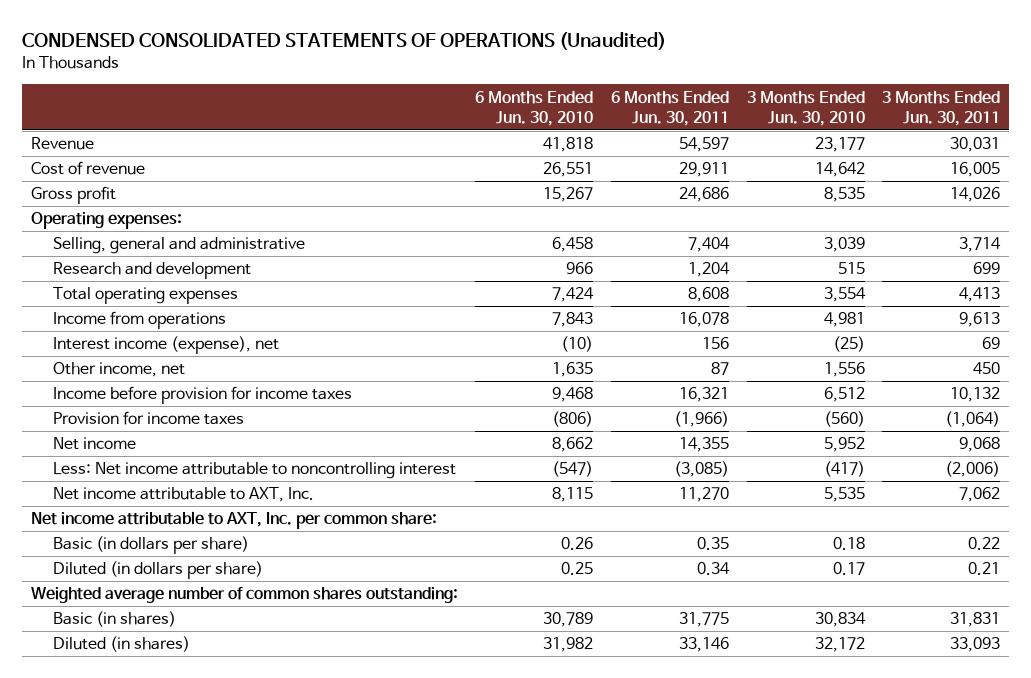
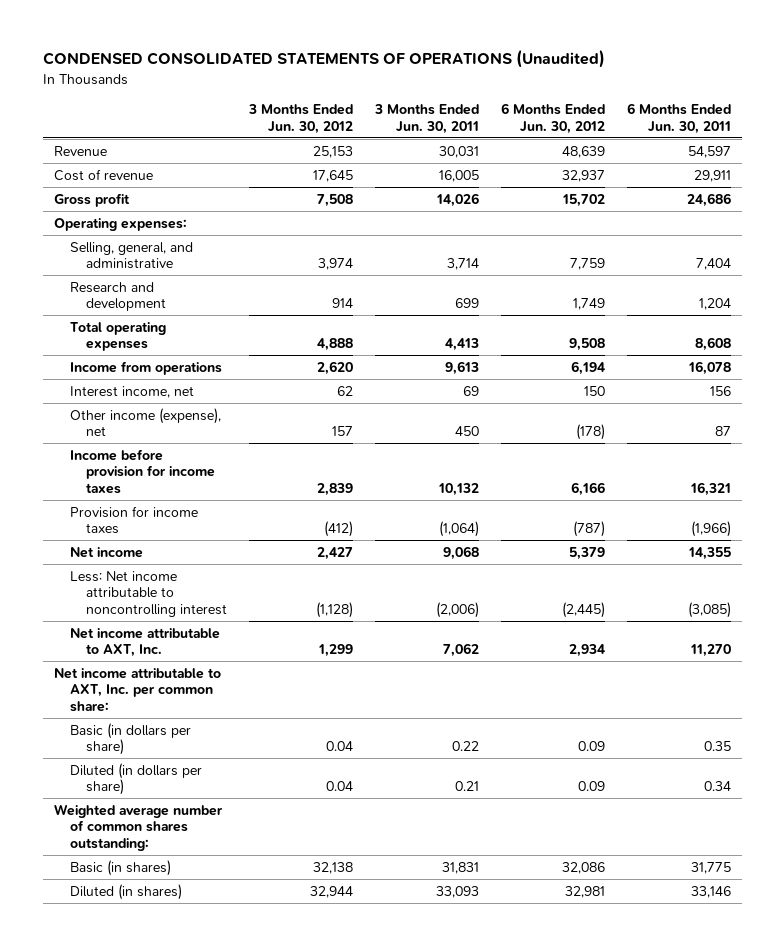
[475,90,594,126] 6 Months Ended Jun. 30, 2010 -> none
[746,90,865,126] 3 Months Ended Jun. 30, 2010 -> none
none -> [247,104,353,134] 3 Months Ended Jun. 30, 2012
none -> [500,103,605,134] 6 Months Ended Jun. 30, 2012
[53,237,306,255] Selling, general and administrative -> [69,241,193,270] Selling, general, and administrative
[53,336,280,355] Interest income (expense), net -> [69,385,194,398] Interest income, net
[53,362,186,378] Other income, net -> [69,407,221,437] Other income (expense), net

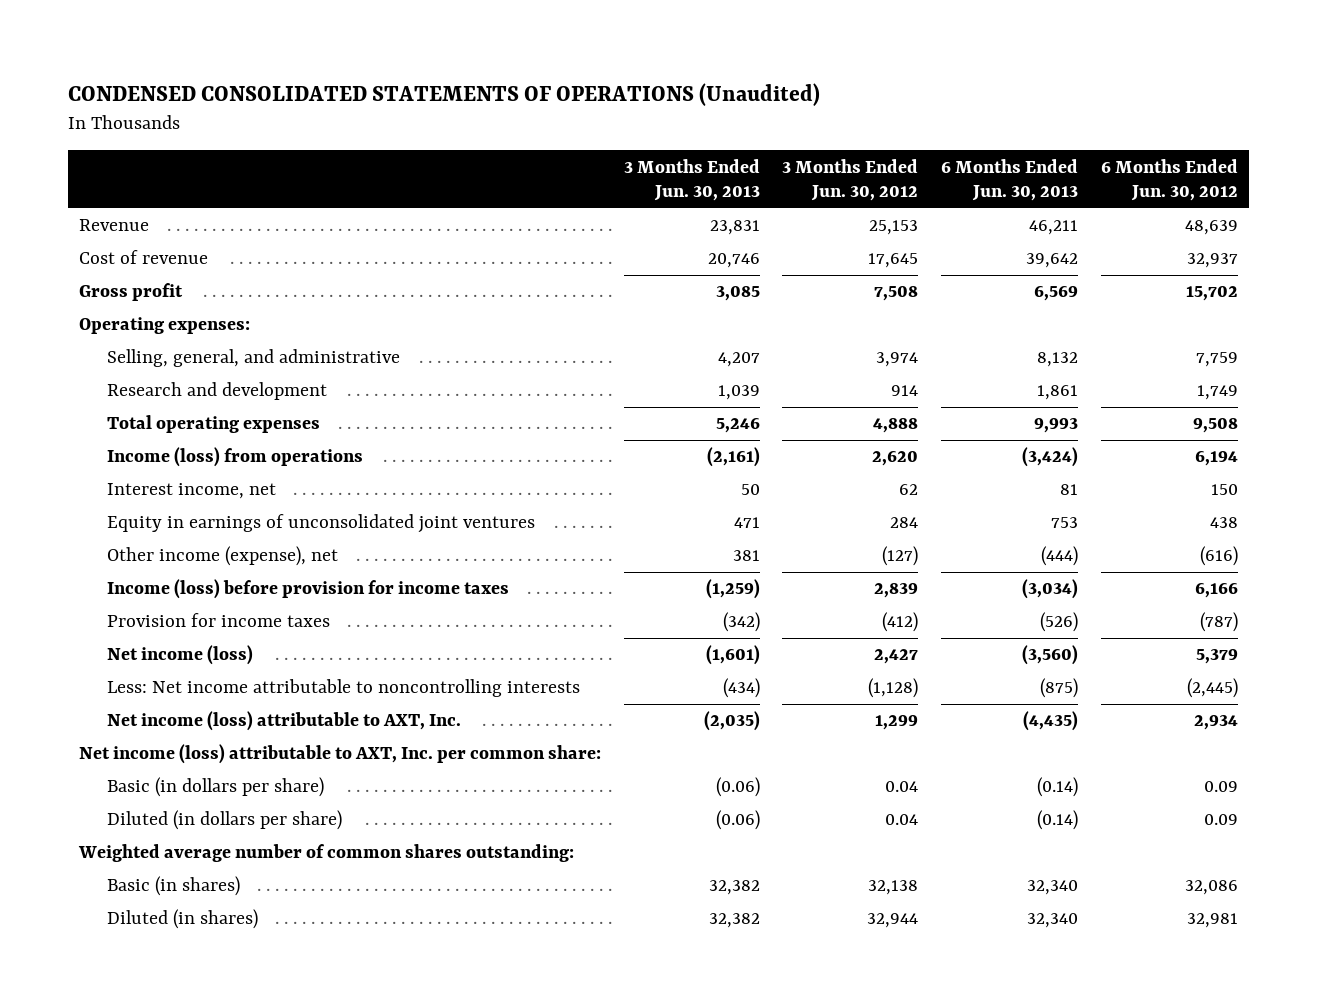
[373,104,479,134] 3 Months Ended Jun. 30, 2011 -> none
[626,103,731,134] 6 Months Ended Jun. 30, 2011 -> none
none -> [623,158,760,202] 3 Months Ended Jun. 30, 2013
none -> [941,158,1079,202] 6 Months Ended Jun. 30, 2013
[69,360,222,375] Income from operations -> [107,447,364,468] Income (loss) from operations
none -> [107,514,536,534] Equity in earnings of unconsolidated joint ventures
[331,426,353,437] 157 -> [882,546,919,567] (127)
[575,424,605,441] (178) -> [1199,546,1238,567] (616)
[69,448,215,494] Income before provision for income taxes -> [107,579,510,600] Income (loss) before provision for income taxes
[69,546,143,558] Net income -> [107,645,254,666] Net income (loss)
[69,570,227,617] Less: Net income attributable to noncontrolling interest -> [107,679,581,698] Less: Net income attributable to noncontrolling interests
[69,627,220,658] Net income attributable to AXT, Inc. -> [107,711,462,732] Net income (loss) attributable to AXT, Inc.
[53,667,221,712] Net income attributable to AXT, Inc. per common share: -> [79,744,602,765] Net income (loss) attributable to AXT, Inc. per common share:

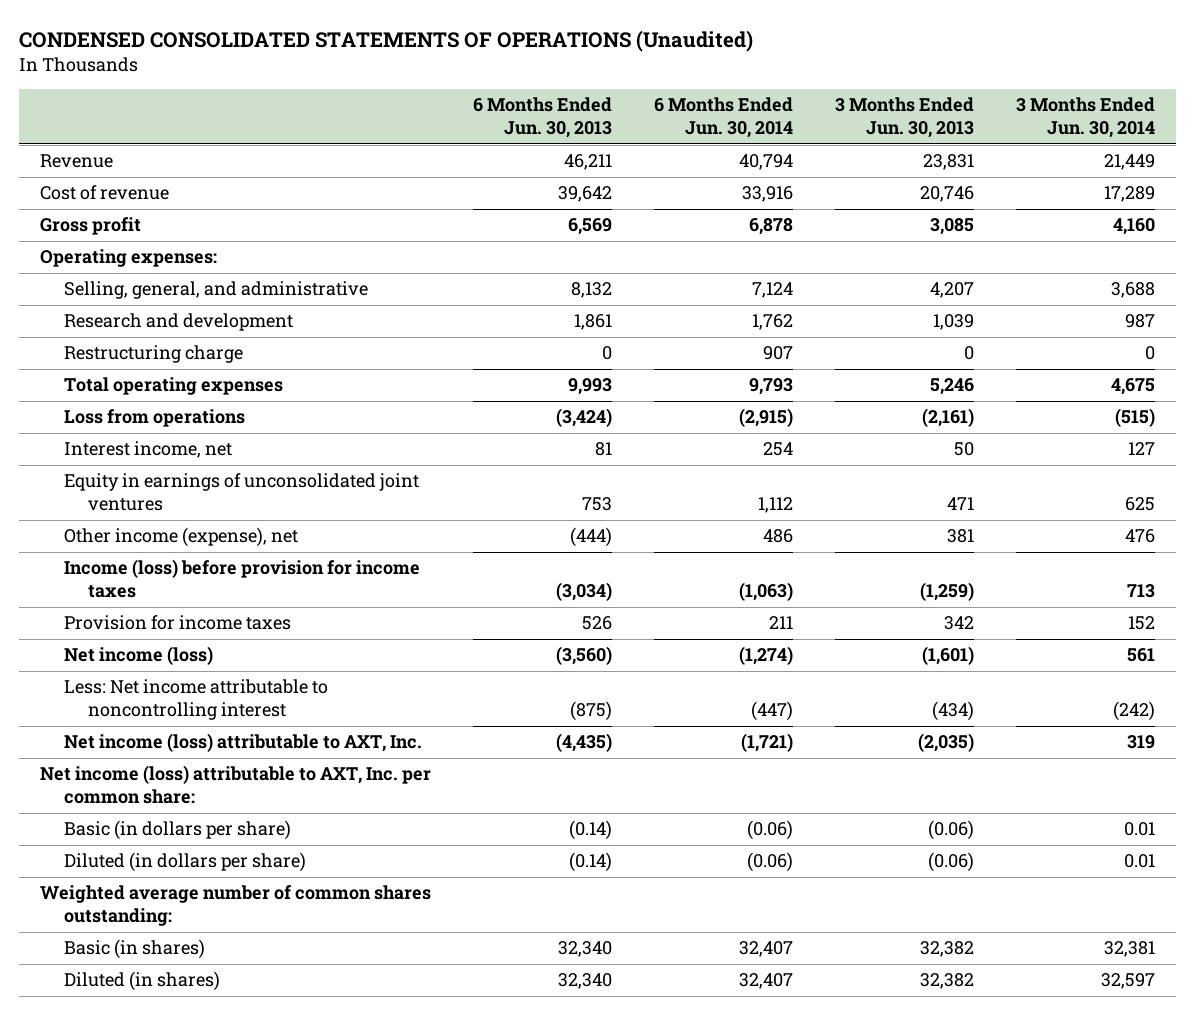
[782,158,919,202] 3 Months Ended Jun. 30, 2012 -> none
[1100,158,1238,202] 6 Months Ended Jun. 30, 2012 -> none
none -> [653,97,793,139] 6 Months Ended Jun. 30, 2014
none -> [1015,97,1155,139] 3 Months Ended Jun. 30, 2014
none -> [63,345,243,364] Restructuring charge
[107,447,364,468] Income (loss) from operations -> [63,409,245,428] Loss from operations
[722,612,760,633] (342) -> [943,616,974,631] 342
[1040,612,1079,633] (526) -> [581,616,612,631] 526
[107,679,581,698] Less: Net income attributable to noncontrolling interests -> [63,679,328,721] Less: Net income attributable to noncontrolling interest

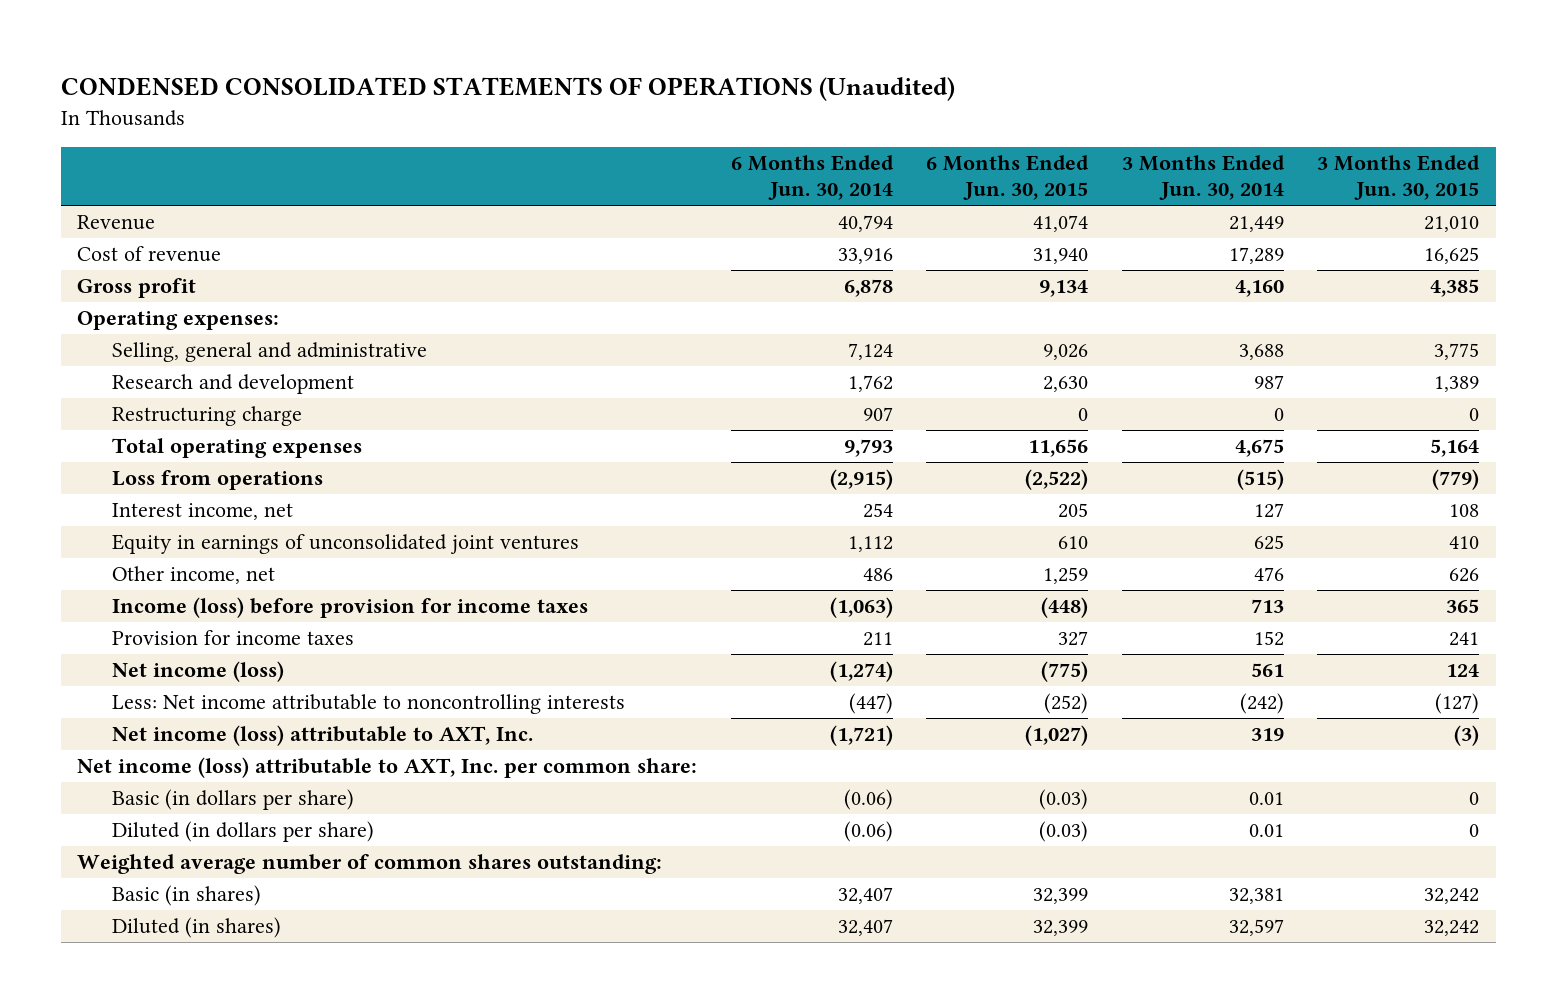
[472,97,612,139] 6 Months Ended Jun. 30, 2013 -> none
[834,97,974,139] 3 Months Ended Jun. 30, 2013 -> none
none -> [926,154,1090,201] 6 Months Ended Jun. 30, 2015
none -> [1316,154,1480,201] 3 Months Ended Jun. 30, 2015
[63,281,368,300] Selling, general, and administrative -> [112,342,428,363] Selling, general and administrative
[63,527,298,548] Other income (expense), net -> [112,566,276,585] Other income, net
[63,679,328,721] Less: Net income attributable to noncontrolling interest -> [112,694,626,715] Less: Net income attributable to noncontrolling interests

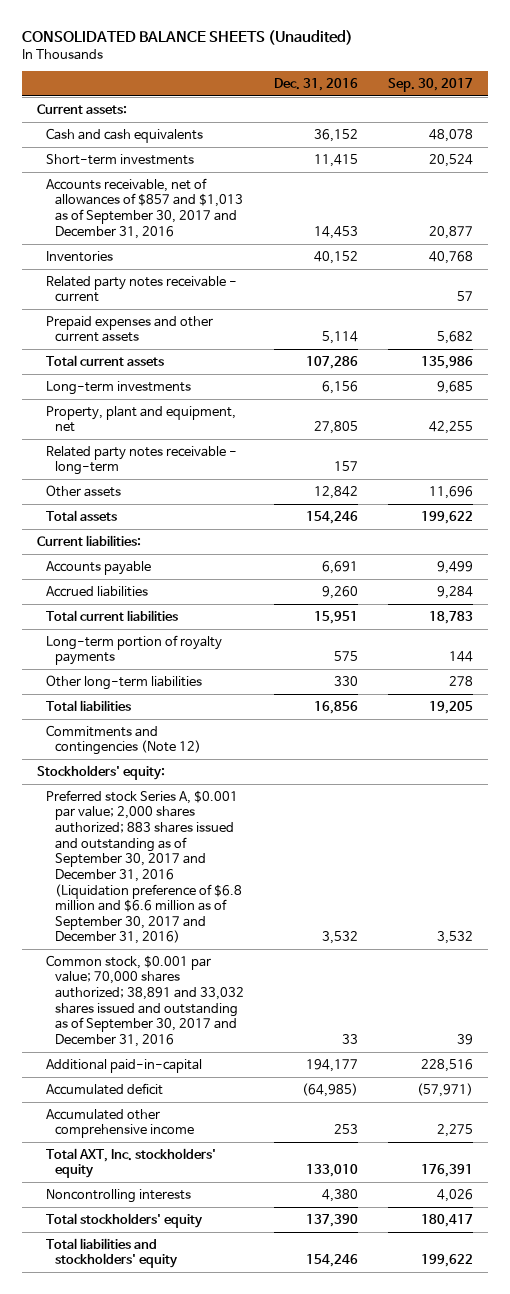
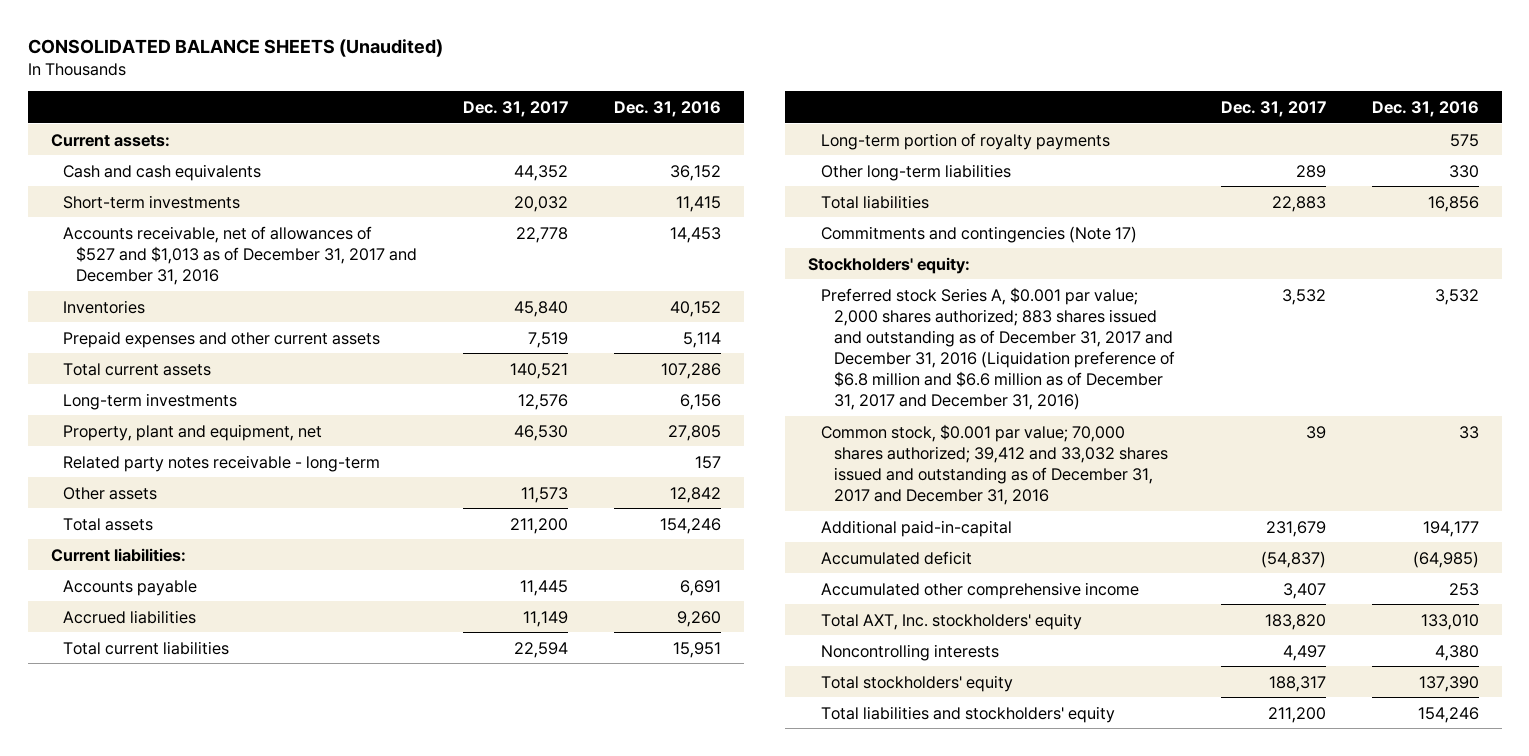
[388,77,474,92] Sep. 30, 2017 -> none
none -> [463,100,569,117] Dec. 31, 2017
[46,177,243,239] Accounts receivable, net of allowances of $857 and $1,013 as of September 30, 2017 and December 31, 2016 -> [63,225,418,285] Accounts receivable, net of allowances of $527 and $1,013 as of December 31, 2017 and December 31, 2016
[46,275,238,303] Related party notes receivable - current -> none
[46,724,201,756] Commitments and contingencies (Note 12) -> [820,225,1137,243] Commitments and contingencies (Note 17)
[46,789,242,945] Preferred stock Series A, $0.001 par value; 2,000 shares authorized; 883 shares issued and outstanding as of September 30, 2017 and December 31, 2016 (Liquidation preference of $6.8 million and $6.6 million as of September 30, 2017 and December 31, 2016) -> [820,286,1175,411] Preferred stock Series A, $0.001 par value; 2,000 shares authorized; 883 shares issued and outstanding as of December 31, 2017 and December 31, 2016 (Liquidation preference of $6.8 million and $6.6 million as of December 31, 2017 and December 31, 2016)
[46,954,244,1047] Common stock, $0.001 par value; 70,000 shares authorized; 38,891 and 33,032 shares issued and outstanding as of September 30, 2017 and December 31, 2016 -> [820,423,1168,505] Common stock, $0.001 par value; 70,000 shares authorized; 39,412 and 33,032 shares issued and outstanding as of December 31, 2017 and December 31, 2016

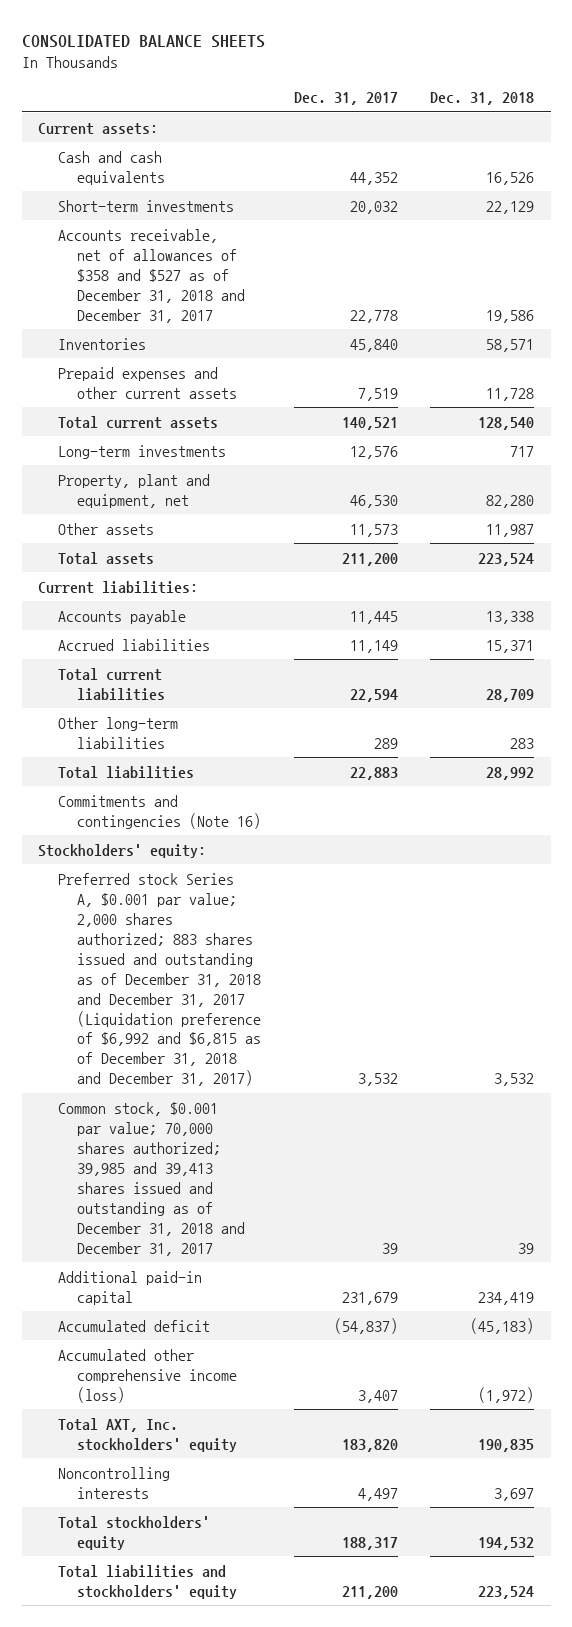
[27,39,443,58] CONSOLIDATED BALANCE SHEETS (Unaudited) -> [21,34,265,48] CONSOLIDATED BALANCE SHEETS
[614,100,722,117] Dec. 31, 2016 -> none
none -> [430,92,535,106] Dec. 31, 2018
[63,225,418,285] Accounts receivable, net of allowances of $527 and $1,013 as of December 31, 2017 and December 31, 2016 -> [57,228,246,323] Accounts receivable, net of allowances of $358 and $527 as of December 31, 2018 and December 31, 2017
[63,454,381,472] Related party notes receivable - long-term -> none
[820,132,1110,150] Long-term portion of royalty payments -> none
[820,225,1137,243] Commitments and contingencies (Note 17) -> [57,794,262,829] Commitments and contingencies (Note 16)
[820,286,1175,411] Preferred stock Series A, $0.001 par value; 2,000 shares authorized; 883 shares issued and outstanding as of December 31, 2017 and December 31, 2016 (Liquidation preference of $6.8 million and $6.6 million as of December 31, 2017 and December 31, 2016) -> [57,872,262,1087] Preferred stock Series A, $0.001 par value; 2,000 shares authorized; 883 shares issued and outstanding as of December 31, 2018 and December 31, 2017 (Liquidation preference of $6,992 and $6,815 as of December 31, 2018 and December 31, 2017)
[820,423,1168,505] Common stock, $0.001 par value; 70,000 shares authorized; 39,412 and 33,032 shares issued and outstanding as of December 31, 2017 and December 31, 2016 -> [57,1101,246,1256] Common stock, $0.001 par value; 70,000 shares authorized; 39,985 and 39,413 shares issued and outstanding as of December 31, 2018 and December 31, 2017
[820,519,1012,537] Additional paid-in-capital -> [57,1270,202,1305] Additional paid-in capital
[820,581,1139,599] Accumulated other comprehensive income -> [57,1348,238,1403] Accumulated other comprehensive income (loss)

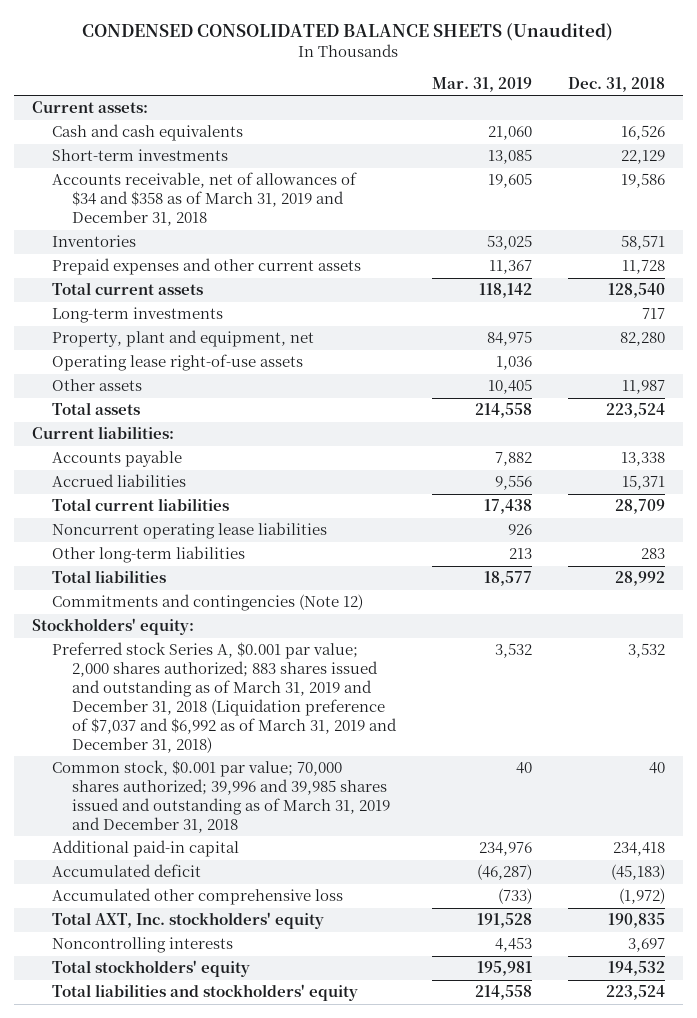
[21,34,265,48] CONSOLIDATED BALANCE SHEETS -> [82,22,614,41] CONDENSED CONSOLIDATED BALANCE SHEETS (Unaudited)
[293,92,398,106] Dec. 31, 2017 -> none
none -> [431,76,532,92] Mar. 31, 2019
[57,228,246,323] Accounts receivable, net of allowances of $358 and $527 as of December 31, 2018 and December 31, 2017 -> [51,172,357,227] Accounts receivable, net of allowances of $34 and $358 as of March 31, 2019 and December 31, 2018
none -> [51,354,303,372] Operating lease right-of-use assets
none -> [51,522,327,540] Noncurrent operating lease liabilities
[57,794,262,829] Commitments and contingencies (Note 16) -> [51,594,363,612] Commitments and contingencies (Note 12)
[57,872,262,1087] Preferred stock Series A, $0.001 par value; 2,000 shares authorized; 883 shares issued and outstanding as of December 31, 2018 and December 31, 2017 (Liquidation preference of $6,992 and $6,815 as of December 31, 2018 and December 31, 2017) -> [51,642,397,753] Preferred stock Series A, $0.001 par value; 2,000 shares authorized; 883 shares issued and outstanding as of March 31, 2019 and December 31, 2018 (Liquidation preference of $7,037 and $6,992 as of March 31, 2019 and December 31, 2018)
[57,1101,246,1256] Common stock, $0.001 par value; 70,000 shares authorized; 39,985 and 39,413 shares issued and outstanding as of December 31, 2018 and December 31, 2017 -> [51,760,390,833] Common stock, $0.001 par value; 70,000 shares authorized; 39,996 and 39,985 shares issued and outstanding as of March 31, 2019 and December 31, 2018
[518,1242,535,1254] 39 -> [649,762,666,775] 40
[478,1291,535,1305] 234,419 -> [613,842,666,857] 234,418
[57,1348,238,1403] Accumulated other comprehensive income (loss) -> [51,888,343,906] Accumulated other comprehensive loss

